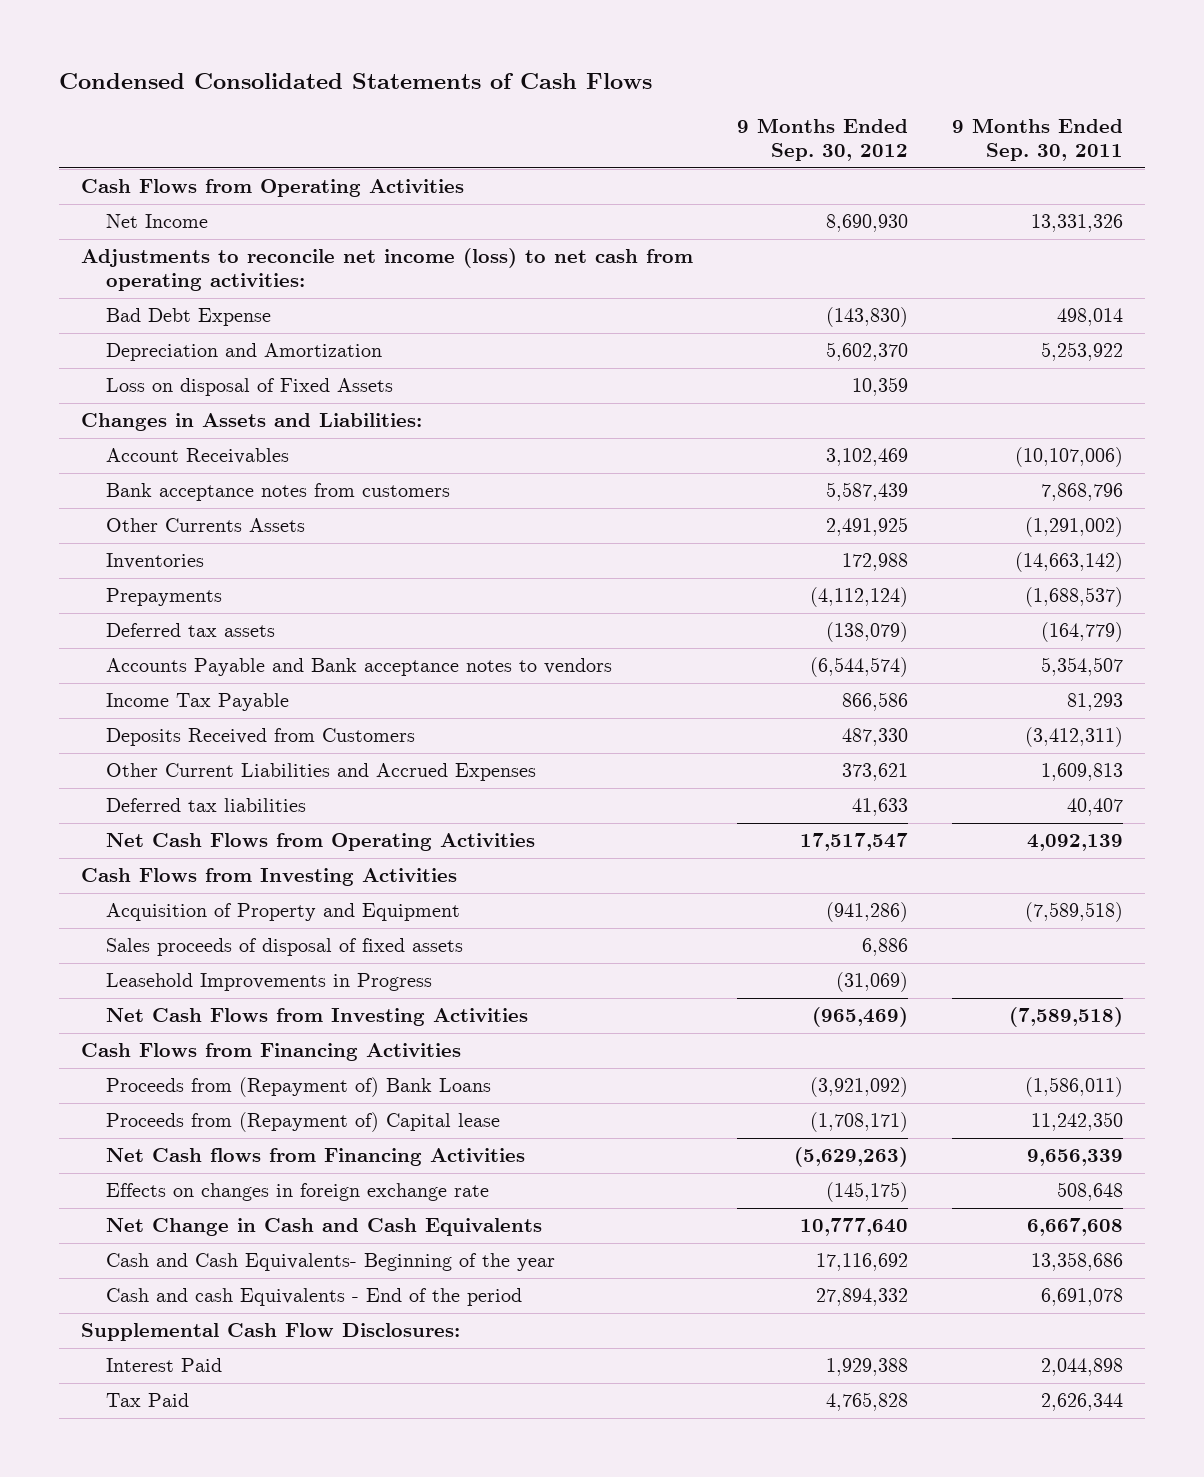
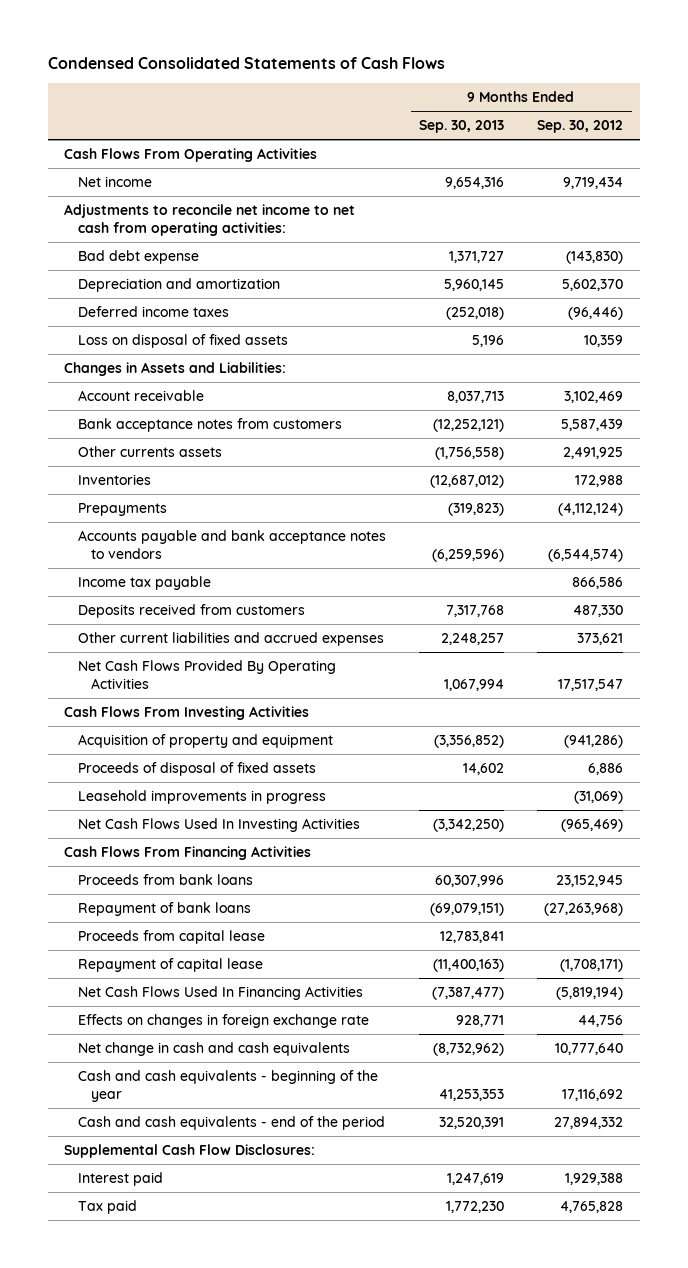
[951,118,1123,161] 9 Months Ended Sep. 30, 2011 -> none
none -> [419,120,505,134] Sep. 30, 2013
[81,179,465,198] Cash Flows from Operating Activities -> [64,147,318,162] Cash Flows From Operating Activities
[106,214,209,229] Net Income -> [77,175,152,187] Net income
[825,214,908,233] 8,690,930 -> [563,176,624,189] 9,719,434
[81,248,694,292] Adjustments to reconcile net income (loss) to net cash from operating activities: -> [64,203,356,236] Adjustments to reconcile net income to net cash from operating activities:
[106,308,272,327] Bad Debt Expense -> [77,249,199,264] Bad debt expense
[106,343,383,362] Depreciation and Amortization -> [77,277,280,292] Depreciation and amortization
none -> [77,305,229,317] Deferred income taxes
[106,378,394,397] Loss on disposal of Fixed Assets -> [77,333,288,348] Loss on disposal of fixed assets
[106,448,290,465] Account Receivables -> [77,389,204,401] Account receivable
[106,518,306,533] Other Currents Assets -> [77,445,222,457] Other currents assets
[106,623,276,638] Deferred tax assets -> none
[106,798,307,813] Deferred tax liabilities -> none
[106,658,613,677] Accounts Payable and Bank acceptance notes to vendors -> [77,529,386,559] Accounts payable and bank acceptance notes to vendors
[106,693,290,712] Income Tax Payable -> [77,575,211,590] Income tax payable
[106,728,416,747] Deposits Received from Customers -> [77,603,305,618] Deposits received from customers
[106,763,537,782] Other Current Liabilities and Accrued Expenses -> [77,631,384,646] Other current liabilities and accrued expenses
[106,833,536,852] Net Cash Flows from Operating Activities -> [77,659,336,689] Net Cash Flows Provided By Operating Activities
[81,868,458,887] Cash Flows from Investing Activities -> [64,705,310,720] Cash Flows From Investing Activities
[106,903,461,922] Acquisition of Property and Equipment -> [77,733,333,748] Acquisition of property and equipment
[106,938,464,957] Sales proceeds of disposal of fixed assets -> [77,761,316,776] Proceeds of disposal of fixed assets
[106,973,433,992] Leasehold Improvements in Progress -> [77,789,326,804] Leasehold improvements in progress
[106,1008,529,1027] Net Cash Flows from Investing Activities -> [77,817,360,832] Net Cash Flows Used In Investing Activities
[81,1043,462,1062] Cash Flows from Financing Activities -> [64,845,312,860] Cash Flows From Financing Activities
[106,1077,492,1098] Proceeds from (Repayment of) Bank Loans -> [77,873,253,885] Proceeds from bank loans
[809,1077,908,1098] (3,921,092) -> [556,874,624,887] 23,152,945
none -> [77,901,251,916] Repayment of bank loans
none -> [77,929,265,944] Proceeds from capital lease
[106,1112,501,1133] Proceeds from (Repayment of) Capital lease -> [77,957,263,972] Repayment of capital lease
[106,1148,526,1167] Net Cash flows from Financing Activities -> [77,985,363,1000] Net Cash Flows Used In Financing Activities
[793,1147,908,1168] (5,629,263) -> [556,986,624,1000] (5,819,194)
[825,1182,908,1203] (145,175) -> [578,1014,624,1027] 44,756
[106,1218,543,1237] Net Change in Cash and Cash Equivalents -> [77,1041,350,1056] Net change in cash and cash equivalents
[106,1253,556,1272] Cash and Cash Equivalents- Beginning of the year -> [77,1069,378,1102] Cash and cash equivalents - beginning of the year
[106,1288,523,1307] Cash and cash Equivalents - End of the period -> [77,1115,385,1130] Cash and cash equivalents - end of the period
[106,1358,223,1373] Interest Paid -> [77,1171,163,1186] Interest paid
[106,1393,190,1408] Tax Paid -> [77,1199,137,1214] Tax paid

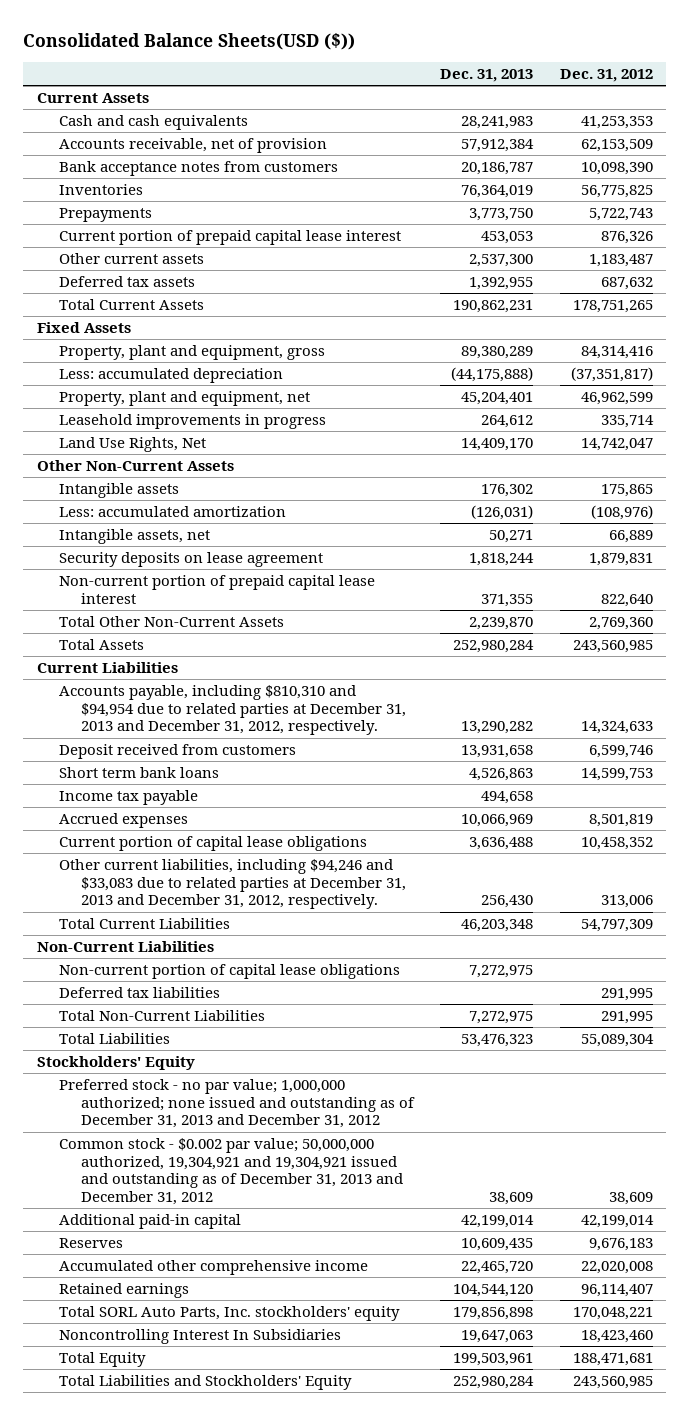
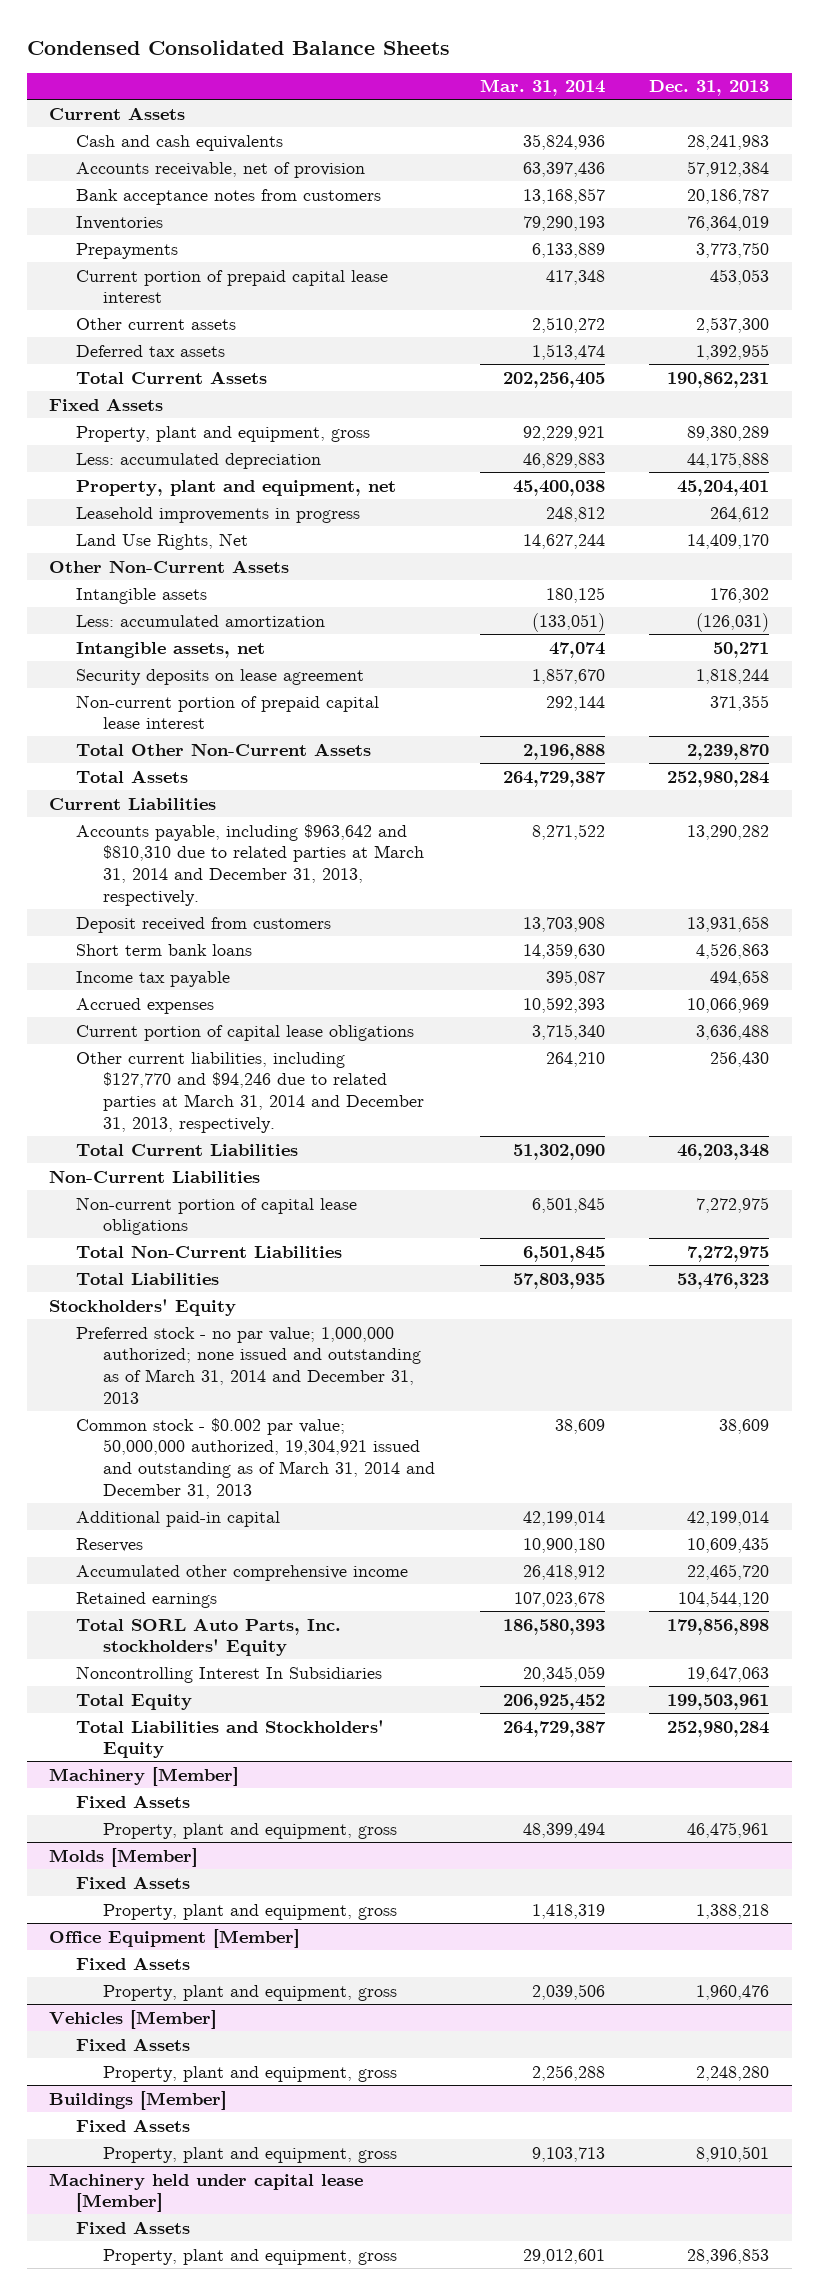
[23,32,356,50] Consolidated Balance Sheets(USD ($)) -> [27,39,451,55] Condensed Consolidated Balance Sheets
[559,69,653,83] Dec. 31, 2012 -> none
none -> [479,79,605,97] Mar. 31, 2014
[451,367,534,383] (44,175,888) -> [687,451,770,468] 44,175,888
[58,685,406,736] Accounts payable, including $810,310 and $94,954 due to related parties at December 31, 2013 and December 31, 2012, respectively. -> [76,823,424,906] Accounts payable, including $963,642 and $810,310 due to related parties at March 31, 2014 and December 31, 2013, respectively.
[58,859,406,910] Other current liabilities, including $94,246 and $33,083 due to related parties at December 31, 2013 and December 31, 2012, respectively. -> [76,1051,424,1133] Other current liabilities, including $127,770 and $94,246 due to related parties at March 31, 2014 and December 31, 2013, respectively.
[58,987,220,999] Deferred tax liabilities -> none
[58,1079,415,1129] Preferred stock - no par value; 1,000,000 authorized; none issued and outstanding as of December 31, 2013 and December 31, 2012 -> [76,1326,421,1404] Preferred stock - no par value; 1,000,000 authorized; none issued and outstanding as of March 31, 2014 and December 31, 2013
[58,1138,403,1205] Common stock - $0.002 par value; 50,000,000 authorized, 19,304,921 and 19,304,921 issued and outstanding as of December 31, 2013 and December 31, 2012 -> [76,1417,435,1499] Common stock - $0.002 par value; 50,000,000 authorized, 19,304,921 issued and outstanding as of March 31, 2014 and December 31, 2013
[58,1306,400,1322] Total SORL Auto Parts, Inc. stockholders' equity -> [76,1617,342,1657] Total SORL Auto Parts, Inc. stockholders' Equity
none -> [49,1766,240,1786] Machinery [Member]
none -> [76,1794,191,1808] Fixed Assets
none -> [102,1822,397,1839] Property, plant and equipment, gross
none -> [49,1847,199,1867] Molds [Member]
none -> [76,1875,191,1889] Fixed Assets
none -> [102,1903,397,1920] Property, plant and equipment, gross
none -> [49,1928,301,1948] Office Equipment [Member]
none -> [76,1956,191,1970] Fixed Assets
none -> [102,1984,397,2001] Property, plant and equipment, gross
none -> [49,2009,218,2029] Vehicles [Member]
none -> [76,2037,191,2051] Fixed Assets
none -> [102,2065,397,2082] Property, plant and equipment, gross
none -> [49,2090,228,2110] Buildings [Member]
none -> [76,2118,191,2132] Fixed Assets
none -> [102,2146,397,2163] Property, plant and equipment, gross
none -> [49,2172,364,2213] Machinery held under capital lease [Member]
none -> [76,2220,191,2234] Fixed Assets
none -> [102,2248,397,2265] Property, plant and equipment, gross

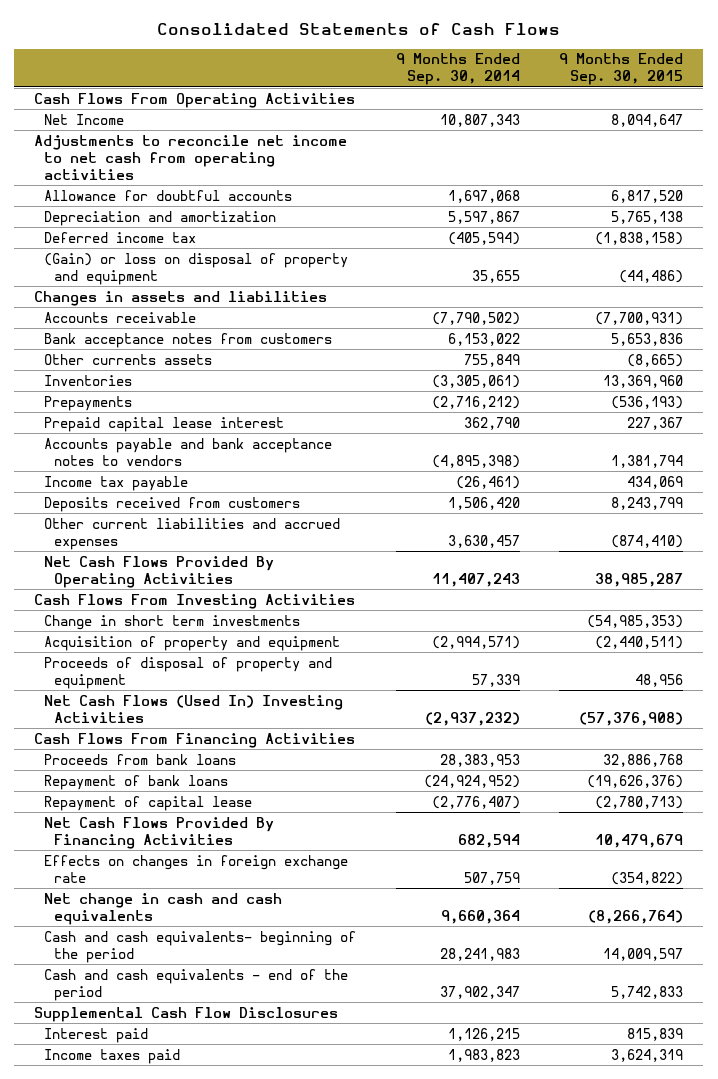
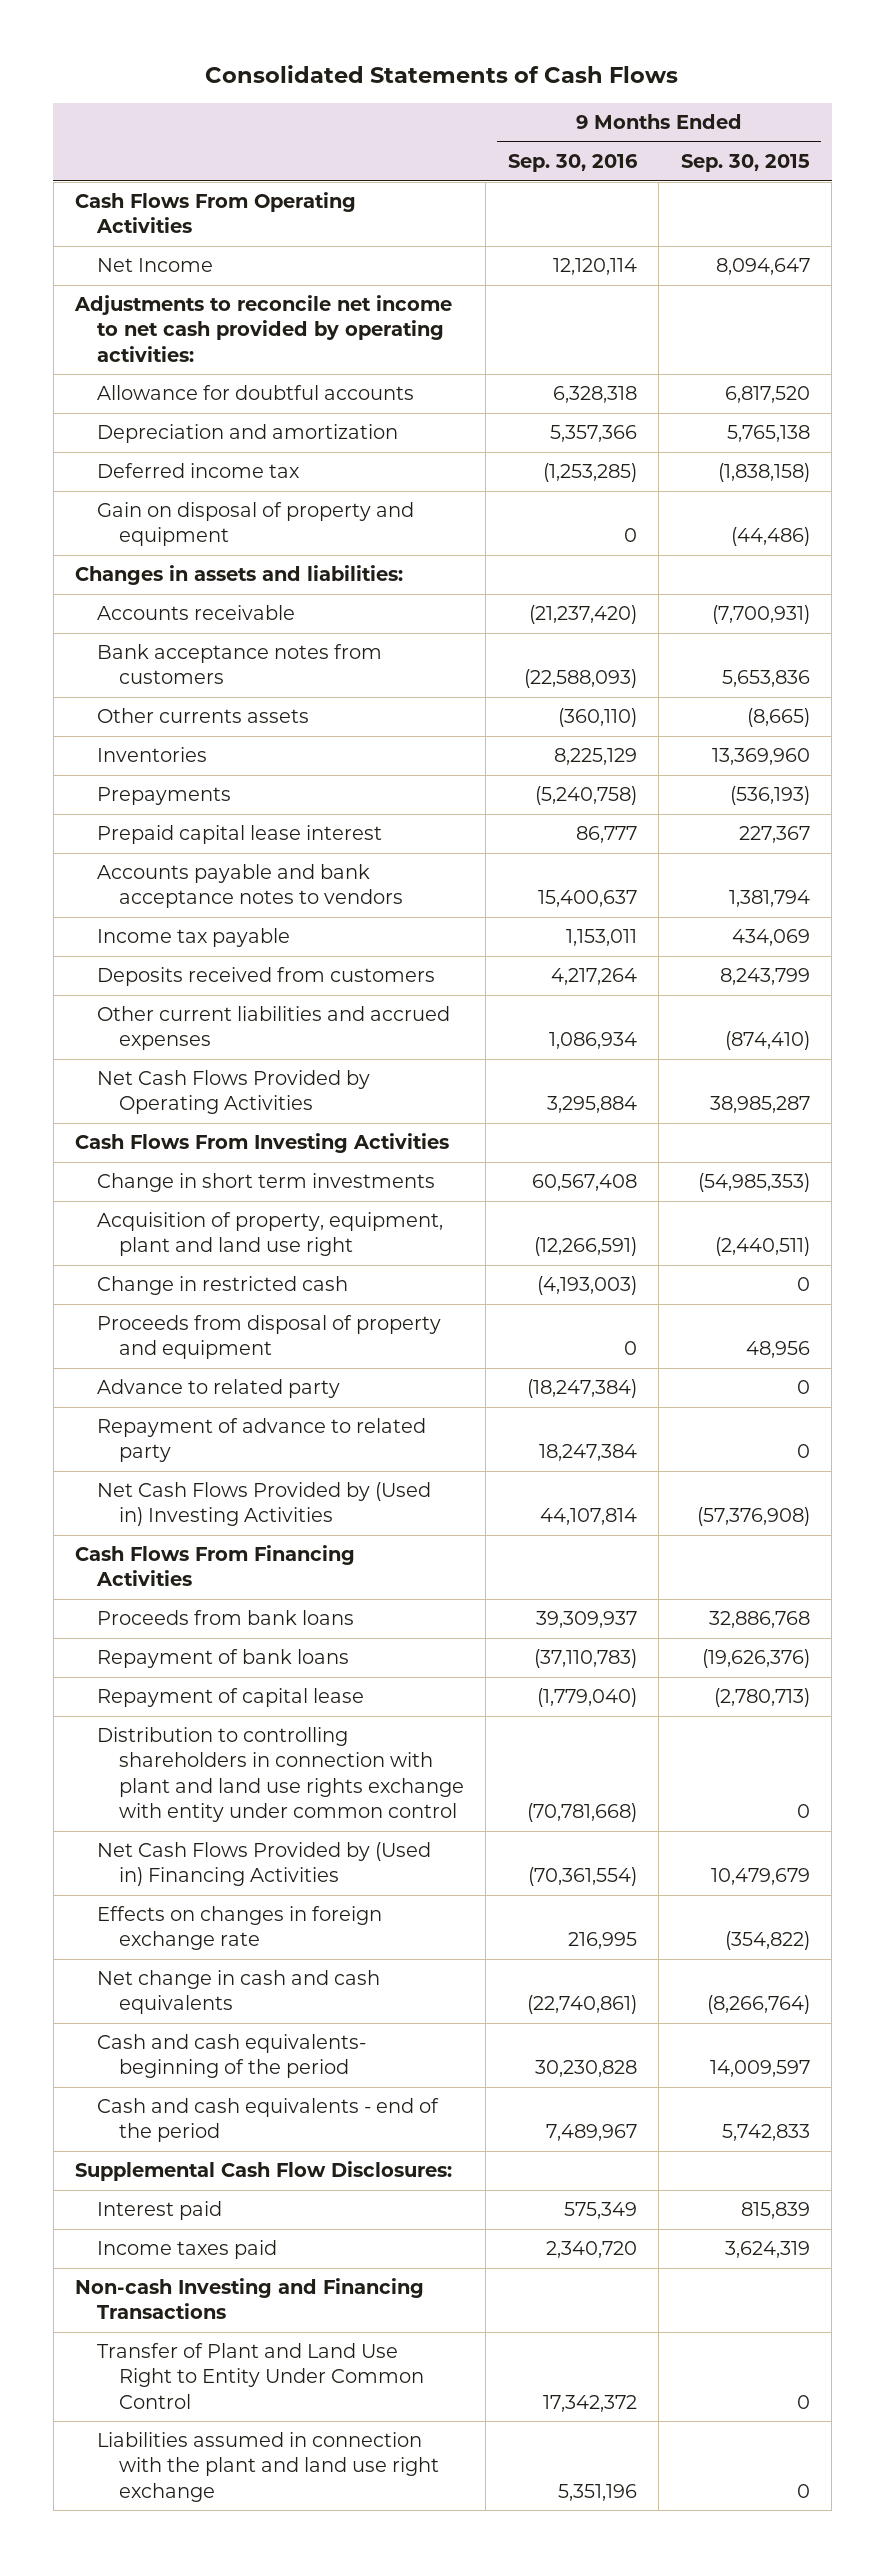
[395,53,520,86] 9 Months Ended Sep. 30, 2014 -> none
none -> [507,153,638,172] Sep. 30, 2016
[34,134,348,180] Adjustments to reconcile net income to net cash from operating activities -> [74,295,453,362] Adjustments to reconcile net income to net cash provided by operating activities:
[44,252,349,285] (Gain) or loss on disposal of property and equipment -> [96,502,414,547] Gain on disposal of property and equipment
[34,290,328,306] Changes in assets and liabilities -> [75,565,404,586] Changes in assets and liabilities:
[44,555,275,588] Net Cash Flows Provided By Operating Activities -> [96,1070,370,1115] Net Cash Flows Provided by Operating Activities
[44,635,341,651] Acquisition of property and equipment -> [96,1212,443,1257] Acquisition of property, equipment, plant and land use right
none -> [96,1276,348,1296] Change in restricted cash
[44,656,333,689] Proceeds of disposal of property and equipment -> [96,1315,441,1360] Proceeds from disposal of property and equipment
none -> [96,1379,340,1399] Advance to related party
none -> [96,1418,426,1463] Repayment of advance to related party
[44,694,344,723] Net Cash Flows (Used In) Investing Activities -> [96,1482,431,1527] Net Cash Flows Provided by (Used in) Investing Activities
none -> [96,1727,464,1823] Distribution to controlling shareholders in connection with plant and land use rights exchange with entity under common control
[44,816,275,849] Net Cash Flows Provided By Financing Activities -> [96,1842,431,1887] Net Cash Flows Provided by (Used in) Financing Activities
[34,1006,339,1022] Supplemental Cash Flow Disclosures -> [75,2161,453,2182] Supplemental Cash Flow Disclosures:
none -> [75,2278,425,2320] Non-cash Investing and Financing Transactions
none -> [96,2343,424,2409] Transfer of Plant and Land Use Right to Entity Under Common Control
none -> [96,2432,439,2502] Liabilities assumed in connection with the plant and land use right exchange

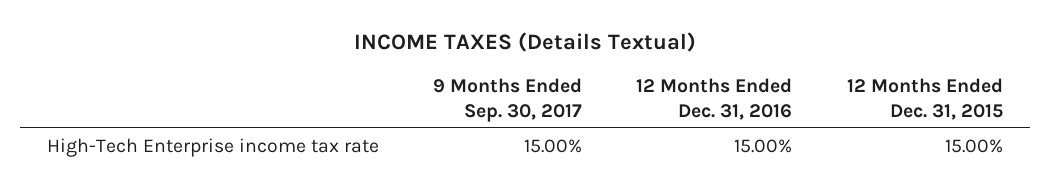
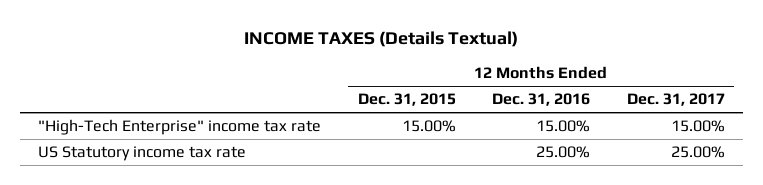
[433,78,583,122] 9 Months Ended Sep. 30, 2017 -> none
none -> [626,93,725,107] Dec. 31, 2017
[46,138,379,158] High-Tech Enterprise income tax rate -> [37,119,321,136] "High-Tech Enterprise" income tax rate
none -> [37,146,246,162] US Statutory income tax rate

